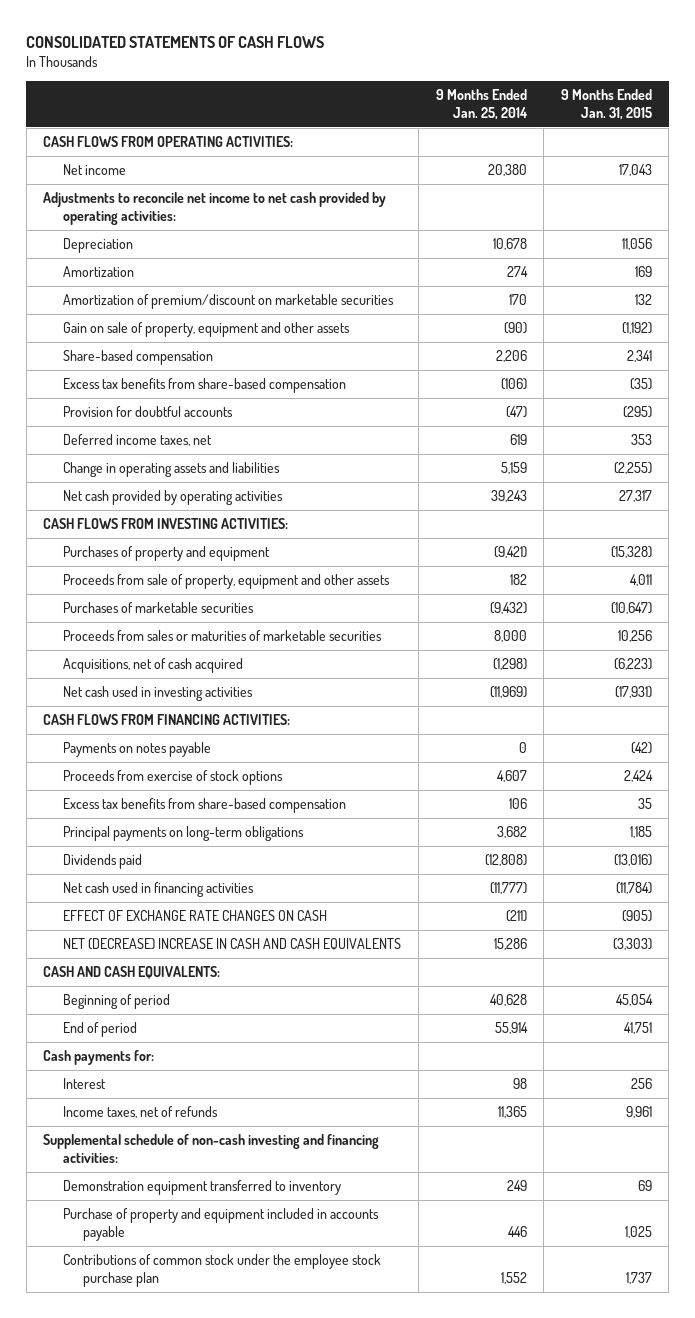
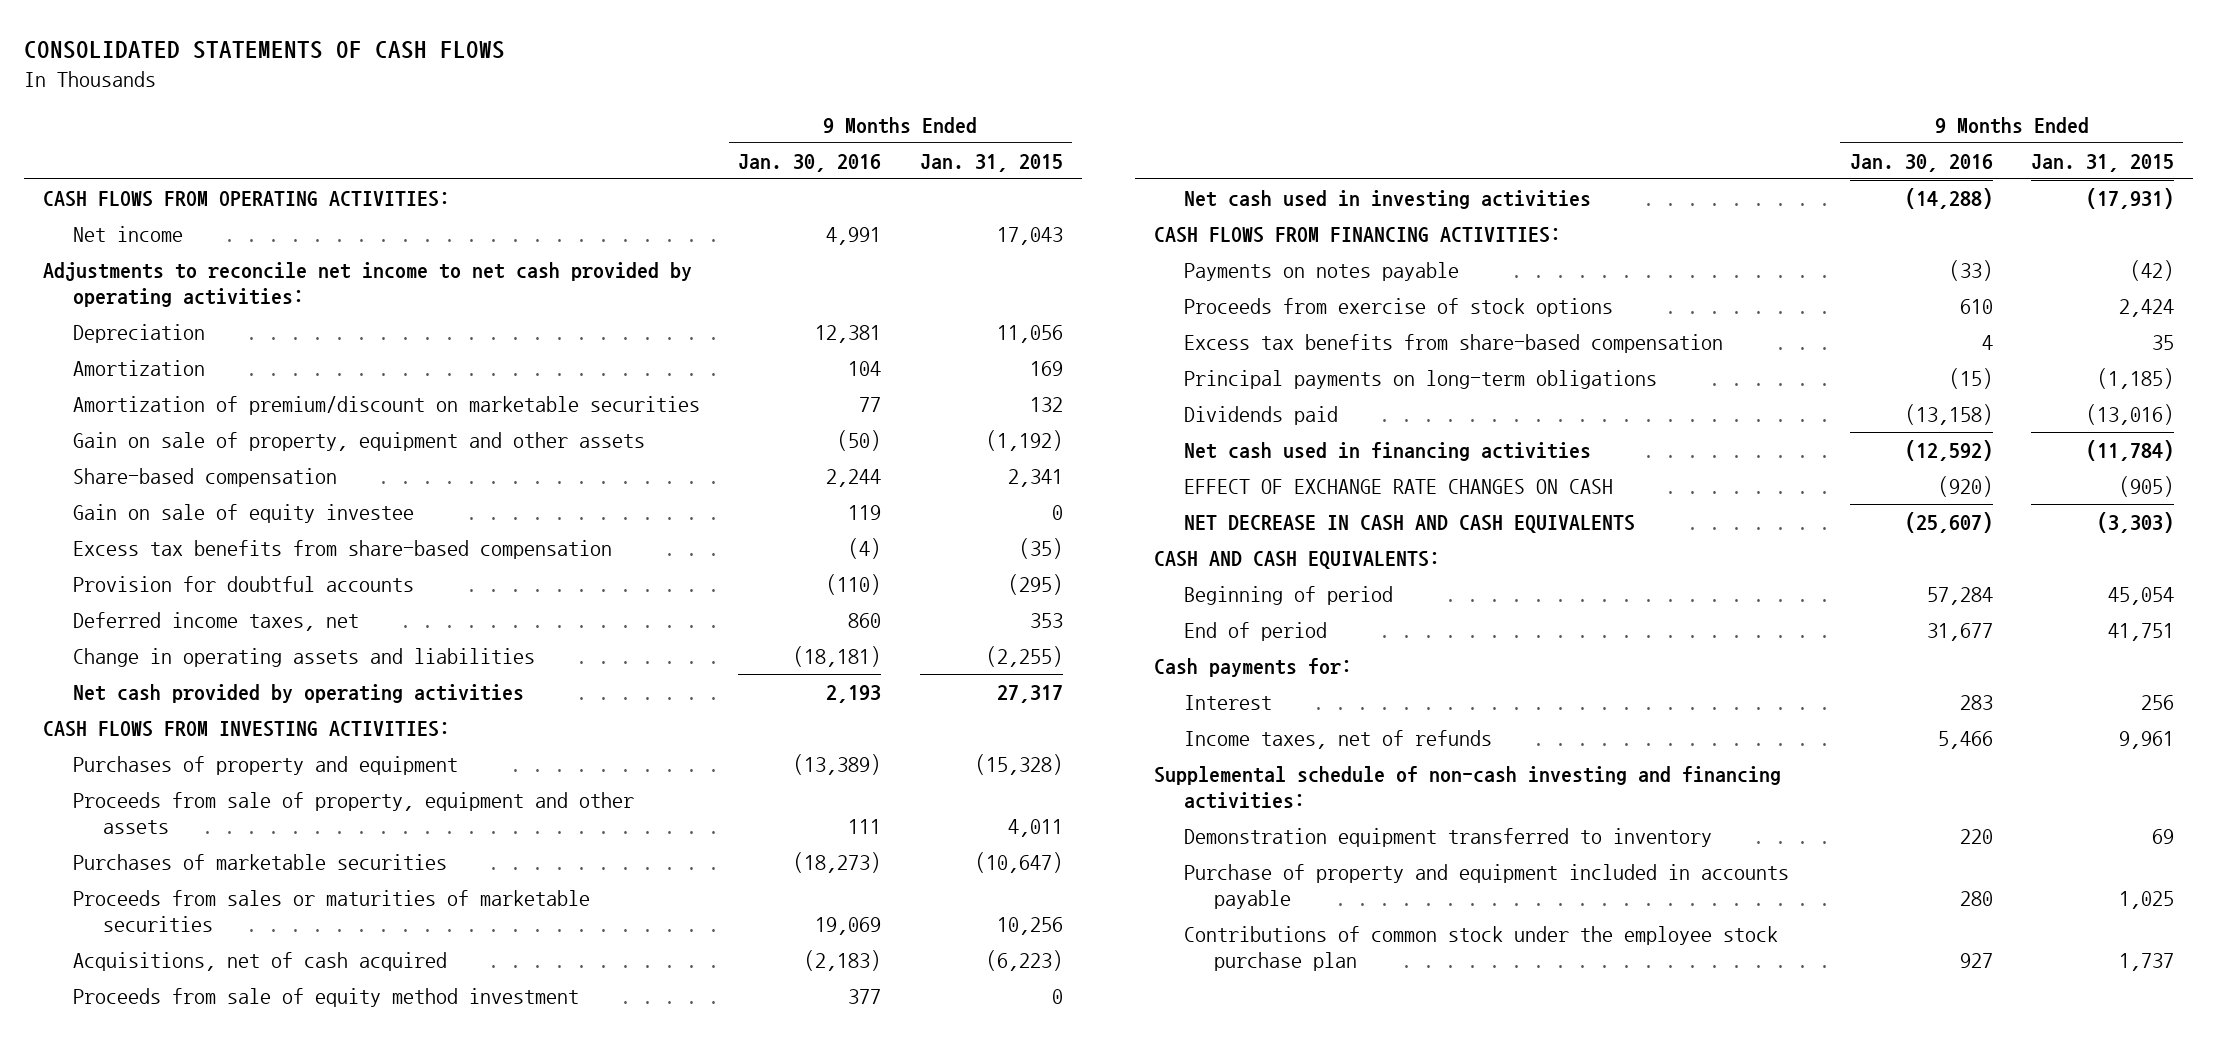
[435,88,528,120] 9 Months Ended Jan. 25, 2014 -> none
none -> [738,153,882,172] Jan. 30, 2016
none -> [72,503,414,523] Gain on sale of equity investee
none -> [72,987,579,1007] Proceeds from sale of equity method investment
[629,826,652,839] 1,185 -> [2096,367,2174,389] (1,185)
[63,938,402,951] NET (DECREASE) INCREASE IN CASH AND CASH EQUIVALENTS -> [1184,514,1636,533] NET DECREASE IN CASH AND CASH EQUIVALENTS

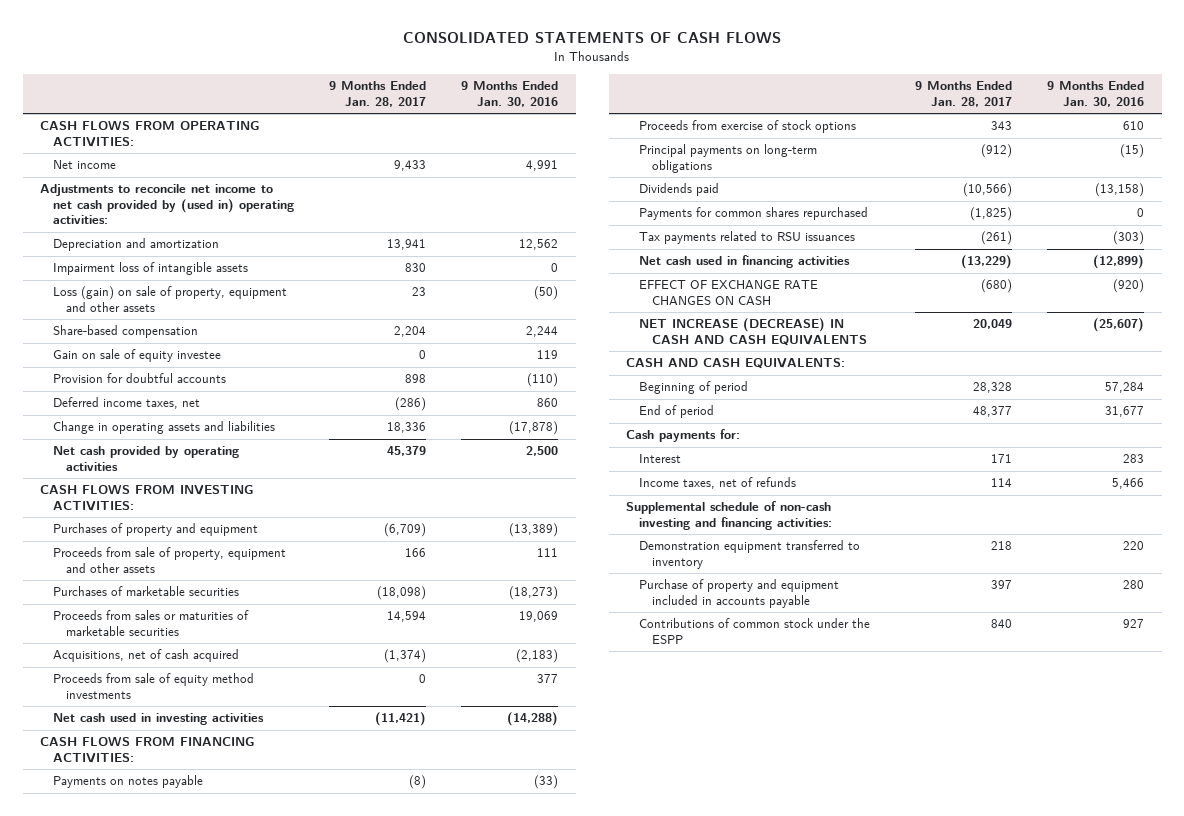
[919,153,1063,172] Jan. 31, 2015 -> none
none -> [329,81,427,107] 9 Months Ended Jan. 28, 2017
[72,323,205,343] Depreciation -> none
[72,359,205,376] Amortization -> none
[72,395,700,415] Amortization of premium/discount on marketable securities -> none
[42,261,692,307] Adjustments to reconcile net income to net cash provided by operating activities: -> [40,184,295,225] Adjustments to reconcile net income to net cash provided by (used in) operating activities:
none -> [53,238,220,252] Depreciation and amortization
none -> [53,262,249,276] Impairment loss of intangible assets
[72,431,645,451] Gain on sale of property, equipment and other assets -> [53,286,288,312] Loss (gain) on sale of property, equipment and other assets
[72,539,612,559] Excess tax benefits from share-based compensation -> none
[793,645,882,667] (18,181) -> [509,421,559,436] (17,878)
[826,684,882,703] 2,193 -> [526,446,559,457] 2,500
[72,987,579,1007] Proceeds from sale of equity method investment -> [53,673,255,699] Proceeds from sale of equity method investments
[1184,333,1724,353] Excess tax benefits from share-based compensation -> none
none -> [639,207,869,221] Payments for common shares repurchased
none -> [639,231,856,245] Tax payments related to RSU issuances
[1904,439,1993,461] (12,592) -> [1093,255,1145,270] (12,899)
[1184,514,1636,533] NET DECREASE IN CASH AND CASH EQUIVALENTS -> [639,318,868,346] NET INCREASE (DECREASE) IN CASH AND CASH EQUIVALENTS
[1184,925,1779,971] Contributions of common stock under the employee stock purchase plan -> [639,618,871,644] Contributions of common stock under the ESPP

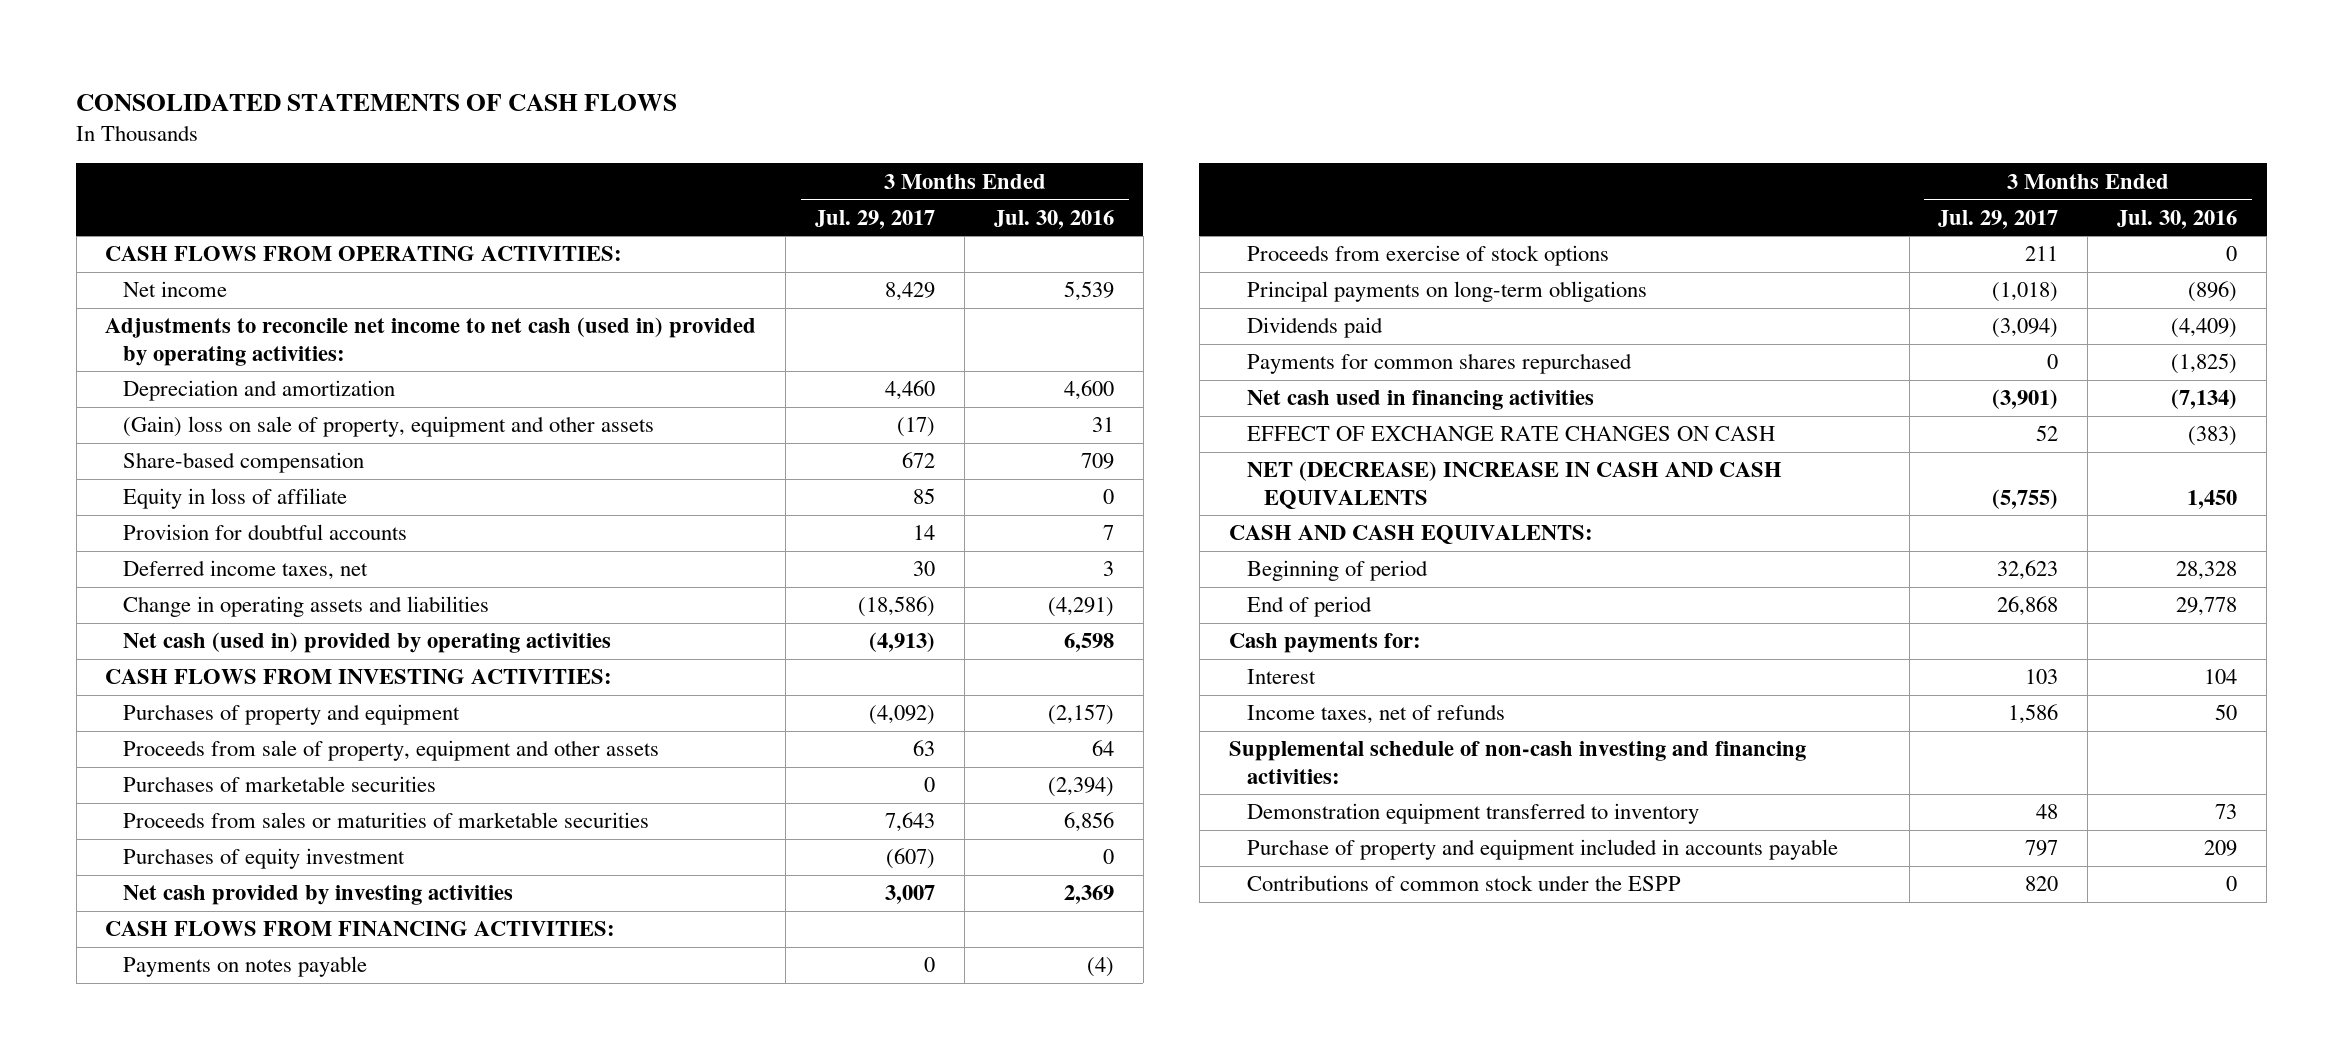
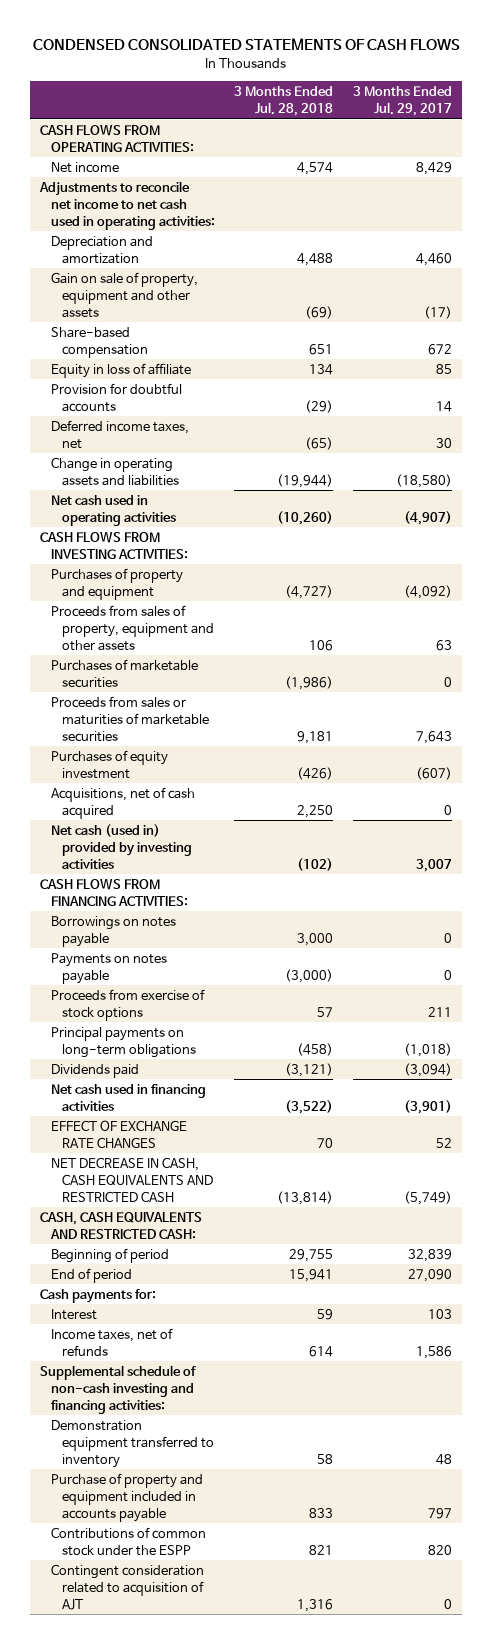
[76,93,678,111] CONSOLIDATED STATEMENTS OF CASH FLOWS -> [32,38,460,51] CONDENSED CONSOLIDATED STATEMENTS OF CASH FLOWS
[993,209,1114,229] Jul. 30, 2016 -> none
none -> [234,86,334,117] 3 Months Ended Jul. 28, 2018
[105,317,757,366] Adjustments to reconcile net income to net cash (used in) provided by operating activities: -> [38,180,215,230] Adjustments to reconcile net income to net cash used in operating activities:
[123,416,655,438] (Gain) loss on sale of property, equipment and other assets -> [50,271,198,318] Gain on sale of property, equipment and other assets
[858,596,936,618] (18,586) -> [395,473,452,488] (18,580)
[123,632,612,654] Net cash (used in) provided by operating activities -> [50,494,176,526] Net cash used in operating activities
[869,632,936,653] (4,913) -> [403,510,452,525] (4,907)
[123,740,660,762] Proceeds from sale of property, equipment and other assets -> [50,604,214,651] Proceeds from sales of property, equipment and other assets
none -> [50,786,195,819] Acquisitions, net of cash acquired
[123,885,514,906] Net cash provided by investing activities -> [50,823,192,869] Net cash (used in) provided by investing activities
none -> [50,915,176,947] Borrowings on notes payable
[1246,353,1632,375] Payments for common shares repurchased -> none
[1246,426,1775,442] EFFECT OF EXCHANGE RATE CHANGES ON CASH -> [50,1119,187,1148] EFFECT OF EXCHANGE RATE CHANGES
[1246,461,1782,509] NET (DECREASE) INCREASE IN CASH AND CASH EQUIVALENTS -> [50,1156,213,1202] NET DECREASE IN CASH, CASH EQUIVALENTS AND RESTRICTED CASH
[1992,488,2059,509] (5,755) -> [403,1190,452,1205] (5,749)
[1228,525,1593,545] CASH AND CASH EQUIVALENTS: -> [39,1211,202,1239] CASH, CASH EQUIVALENTS AND RESTRICTED CASH:
[1997,560,2059,581] 32,623 -> [407,1248,452,1262] 32,839
[1997,596,2059,617] 26,868 -> [407,1268,452,1282] 27,090
none -> [50,1563,204,1610] Contingent consideration related to acquisition of AJT

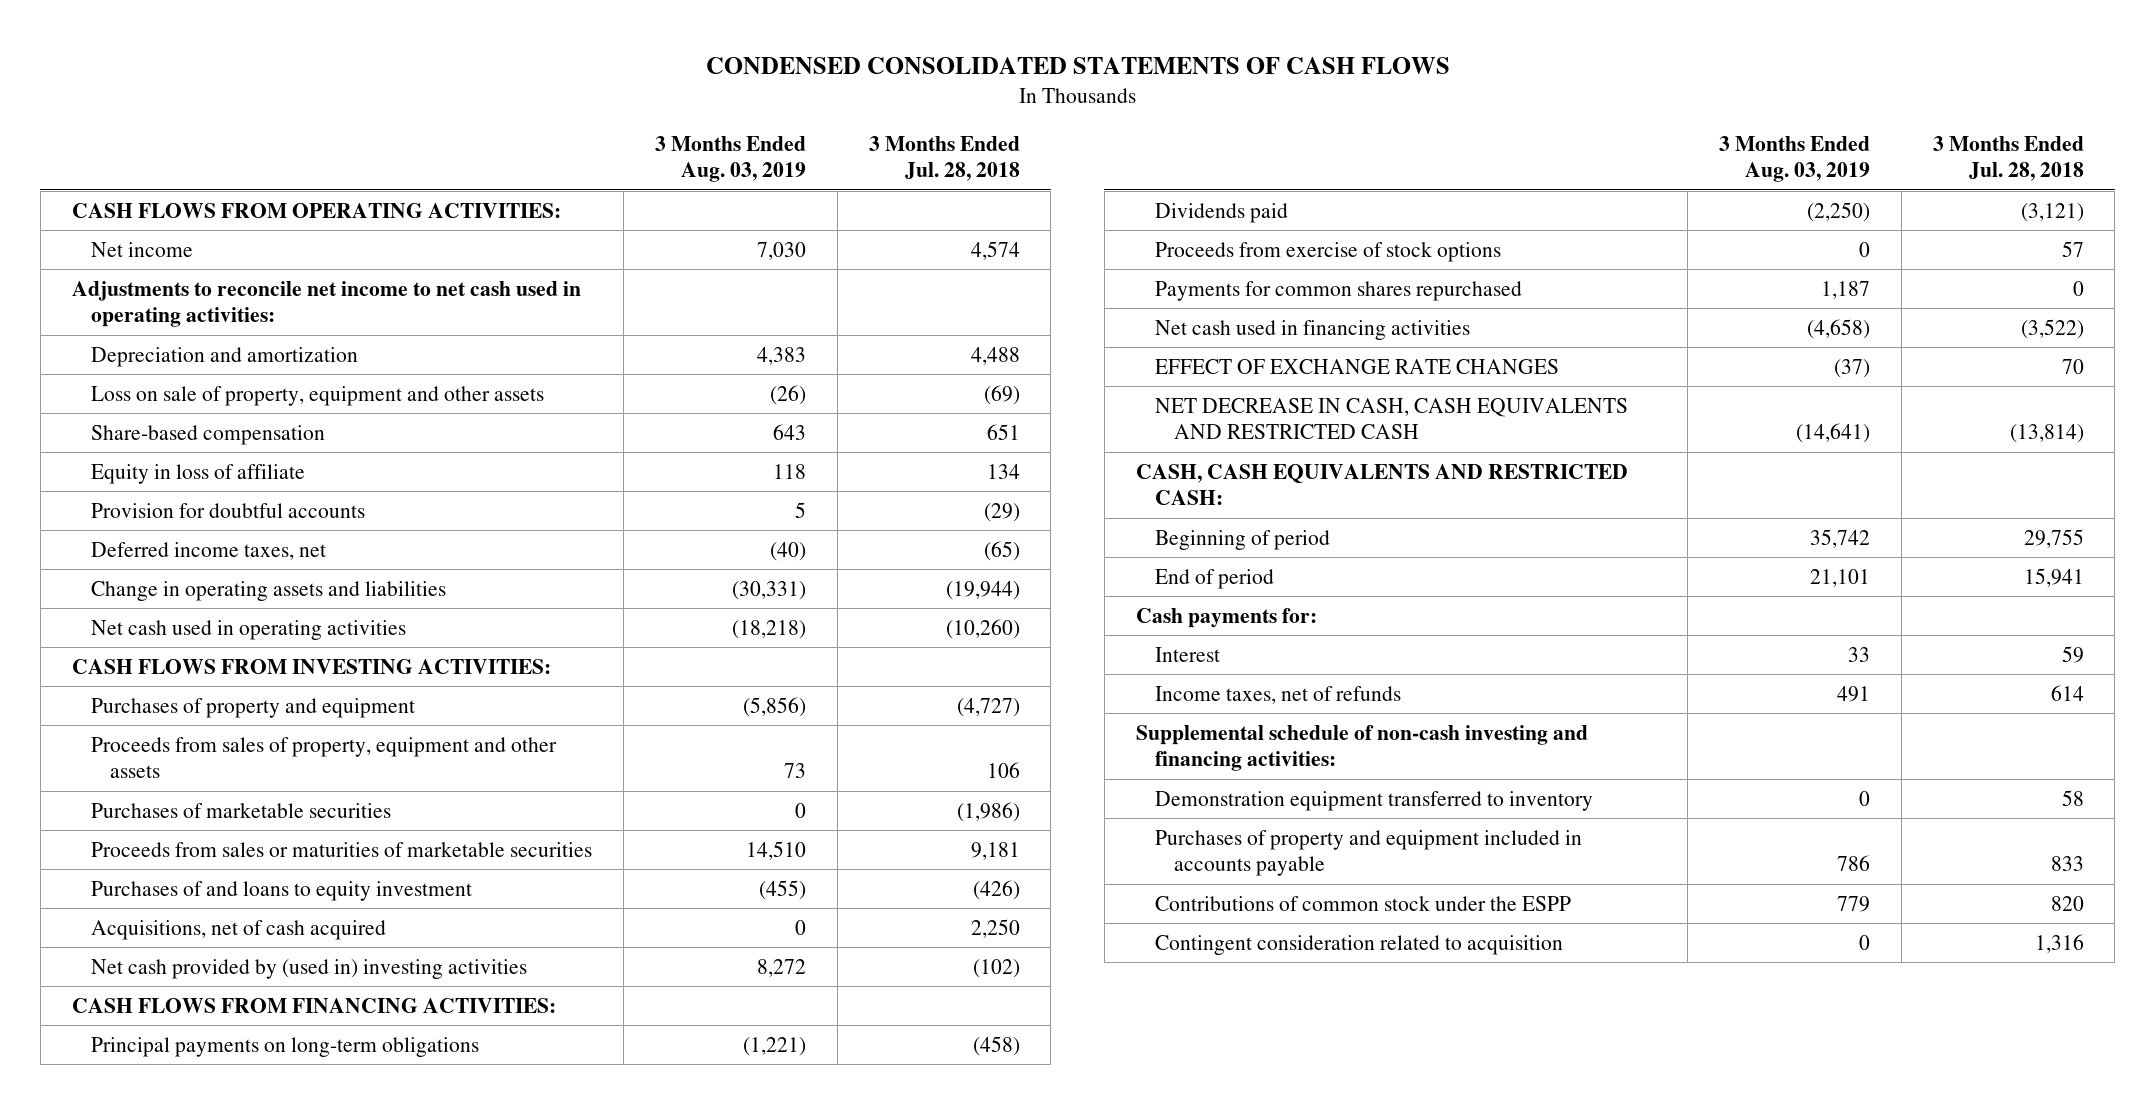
[352,86,452,117] 3 Months Ended Jul. 29, 2017 -> none
none -> [654,135,806,183] 3 Months Ended Aug. 03, 2019
[50,271,198,318] Gain on sale of property, equipment and other assets -> [91,385,545,406] Loss on sale of property, equipment and other assets
[50,749,168,779] Purchases of equity investment -> [91,880,473,901] Purchases of and loans to equity investment
[50,823,192,869] Net cash (used in) provided by investing activities -> [91,958,528,979] Net cash provided by (used in) investing activities
[50,915,176,947] Borrowings on notes payable -> none
[50,952,167,984] Payments on notes payable -> none
[50,988,205,1021] Proceeds from exercise of stock options -> [1155,241,1502,262] Proceeds from exercise of stock options
none -> [1155,280,1523,301] Payments for common shares repurchased
[50,1472,203,1522] Purchase of property and equipment included in accounts payable -> [1155,829,1583,877] Purchases of property and equipment included in accounts payable
[309,1544,334,1555] 821 -> [2050,895,2084,911] 820
[50,1563,204,1610] Contingent consideration related to acquisition of AJT -> [1155,934,1564,955] Contingent consideration related to acquisition

